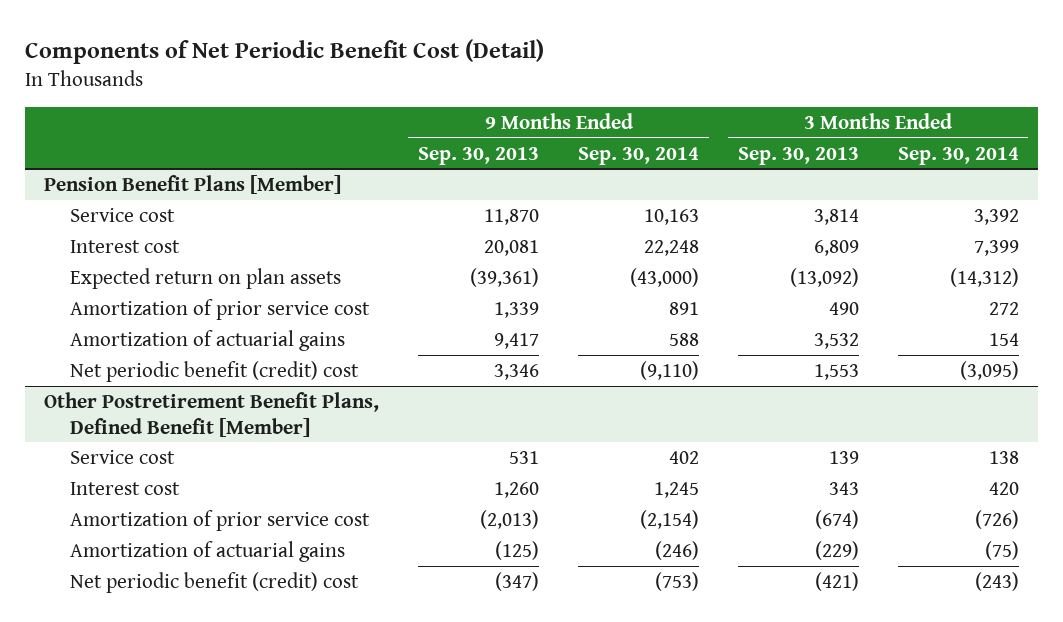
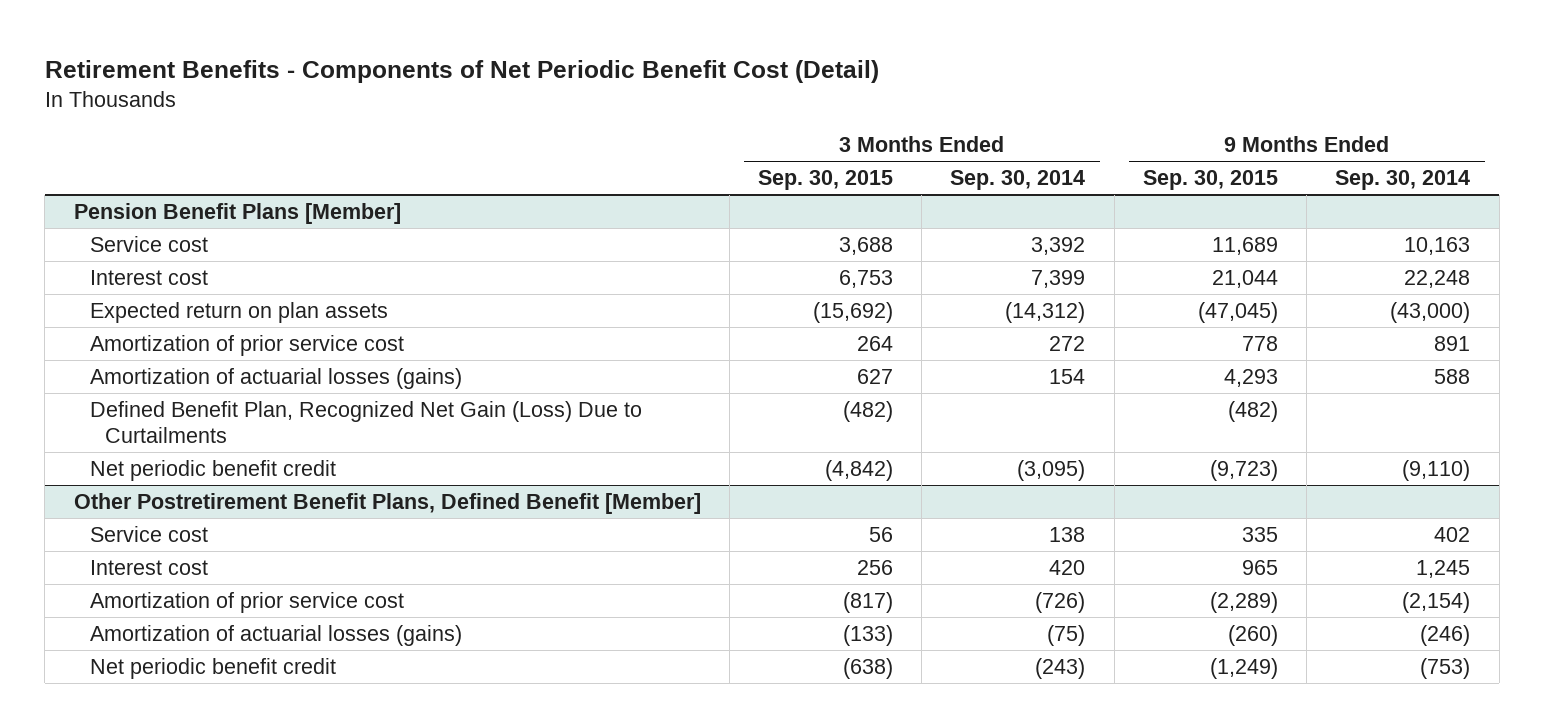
[24,38,544,64] Components of Net Periodic Benefit Cost (Detail) -> [44,60,879,84] Retirement Benefits - Components of Net Periodic Benefit Cost (Detail)
[418,146,540,165] Sep. 30, 2013 -> none
[737,146,859,165] Sep. 30, 2013 -> none
none -> [758,170,894,191] Sep. 30, 2015
none -> [1142,170,1278,191] Sep. 30, 2015
[69,329,345,351] Amortization of actuarial gains -> [89,367,462,389] Amortization of actuarial losses (gains)
none -> [89,400,642,443] Defined Benefit Plan, Recognized Net Gain (Loss) Due to Curtailments
[69,360,359,382] Net periodic benefit (credit) cost -> [89,459,336,481] Net periodic benefit credit
[69,540,345,562] Amortization of actuarial gains -> [89,624,462,646] Amortization of actuarial losses (gains)
[69,571,359,593] Net periodic benefit (credit) cost -> [89,657,336,679] Net periodic benefit credit

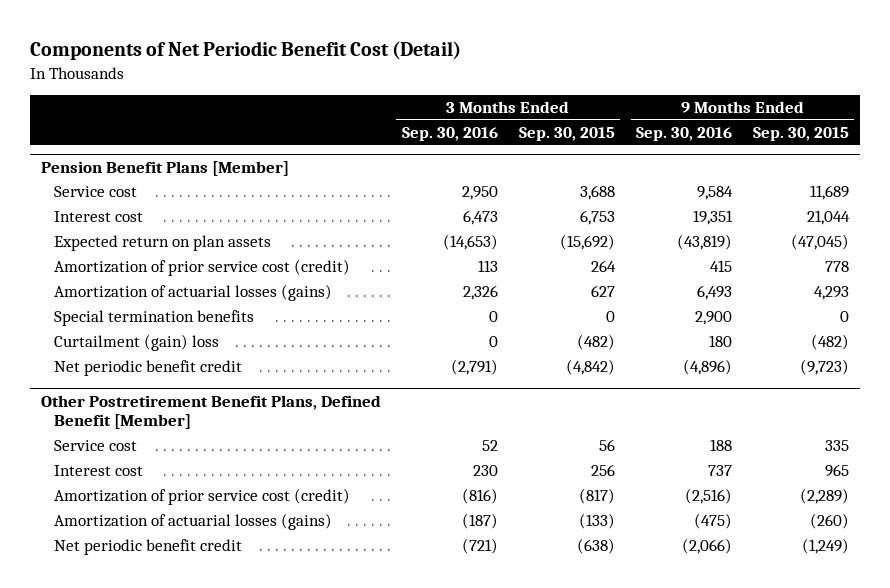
[44,60,879,84] Retirement Benefits - Components of Net Periodic Benefit Cost (Detail) -> [30,41,462,61] Components of Net Periodic Benefit Cost (Detail)
[950,170,1086,191] Sep. 30, 2014 -> none
[1335,170,1471,191] Sep. 30, 2014 -> none
none -> [401,126,498,141] Sep. 30, 2016
none -> [635,126,732,141] Sep. 30, 2016
[89,334,404,356] Amortization of prior service cost -> [54,258,351,276] Amortization of prior service cost (credit)
none -> [54,309,255,326] Special termination benefits
[89,400,642,443] Defined Benefit Plan, Recognized Net Gain (Loss) Due to Curtailments -> [54,333,220,351] Curtailment (gain) loss
[89,591,404,613] Amortization of prior service cost -> [54,487,351,505] Amortization of prior service cost (credit)

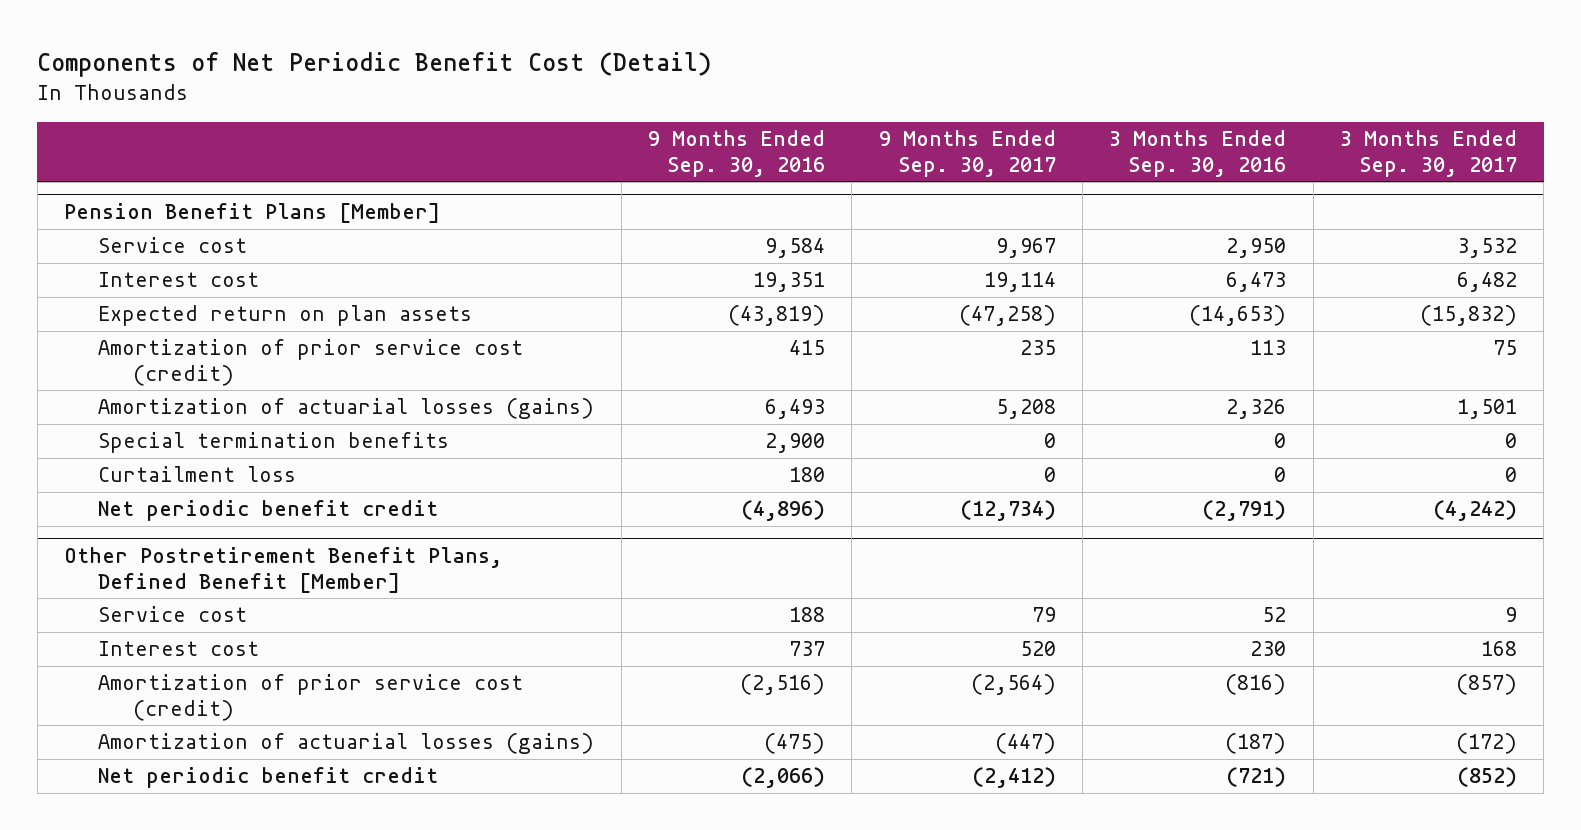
[518,126,615,141] Sep. 30, 2015 -> none
[753,126,850,141] Sep. 30, 2015 -> none
none -> [878,130,1056,177] 9 Months Ended Sep. 30, 2017
none -> [1340,130,1518,177] 3 Months Ended Sep. 30, 2017
[54,333,220,351] Curtailment (gain) loss -> [98,466,297,483] Curtailment loss

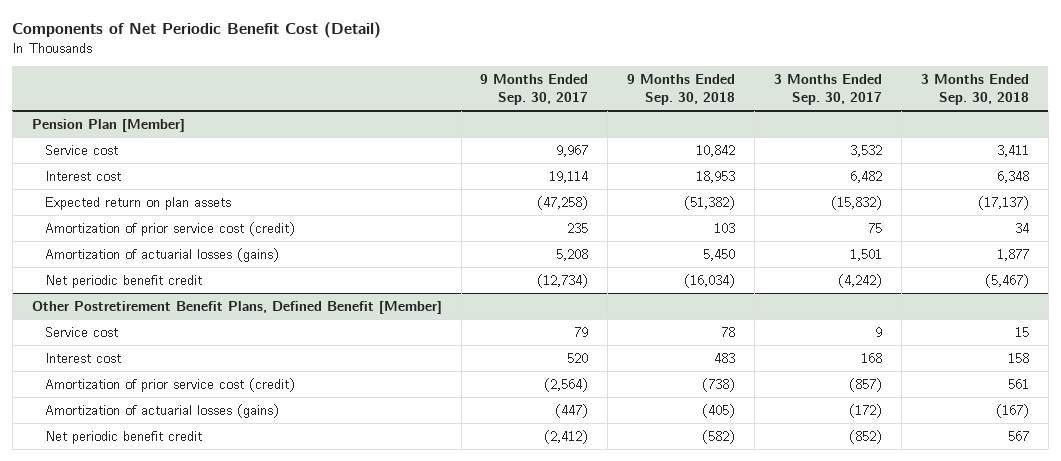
[648,130,826,177] 9 Months Ended Sep. 30, 2016 -> none
[1109,130,1287,177] 3 Months Ended Sep. 30, 2016 -> none
none -> [627,74,736,105] 9 Months Ended Sep. 30, 2018
none -> [920,74,1029,105] 3 Months Ended Sep. 30, 2018
[64,203,441,224] Pension Benefit Plans [Member] -> [31,118,185,132] Pension Plan [Member]
[98,432,450,454] Special termination benefits -> none
[98,466,297,483] Curtailment loss -> none

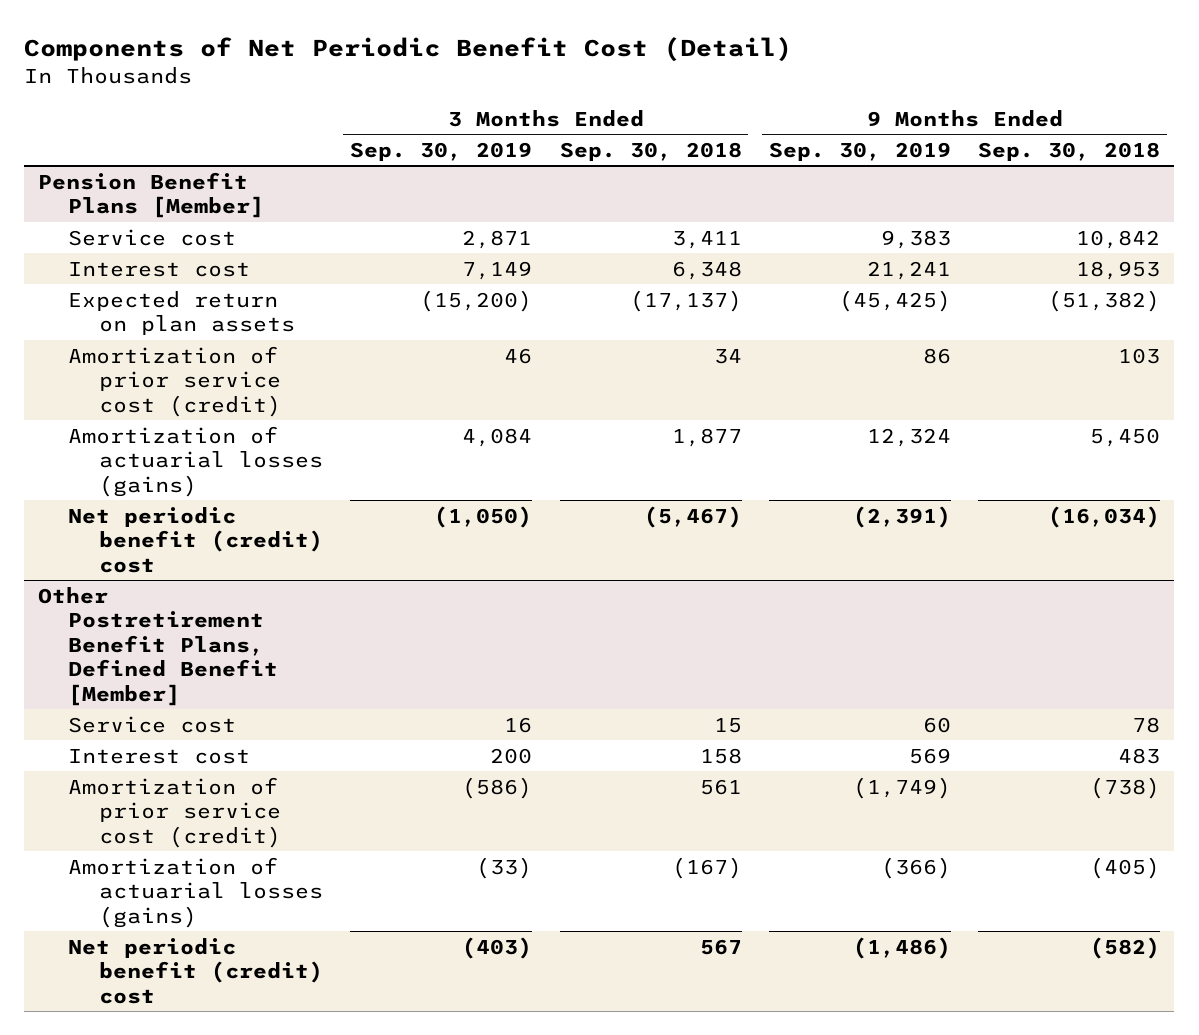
[480,74,589,105] 9 Months Ended Sep. 30, 2017 -> none
[774,74,883,105] 3 Months Ended Sep. 30, 2017 -> none
none -> [350,141,533,161] Sep. 30, 2019
none -> [768,141,951,161] Sep. 30, 2019
[31,118,185,132] Pension Plan [Member] -> [38,171,265,219] Pension Benefit Plans [Member]
[44,274,202,288] Net periodic benefit credit -> [68,506,323,573] Net periodic benefit (credit) cost
[44,430,202,444] Net periodic benefit credit -> [68,937,323,1004] Net periodic benefit (credit) cost

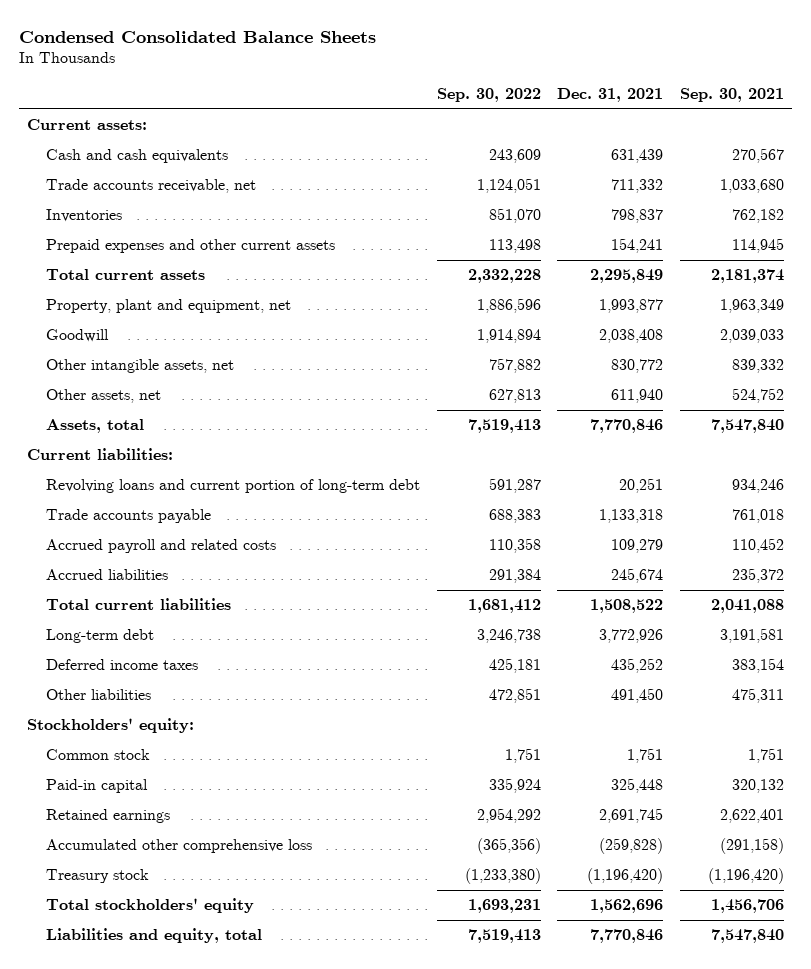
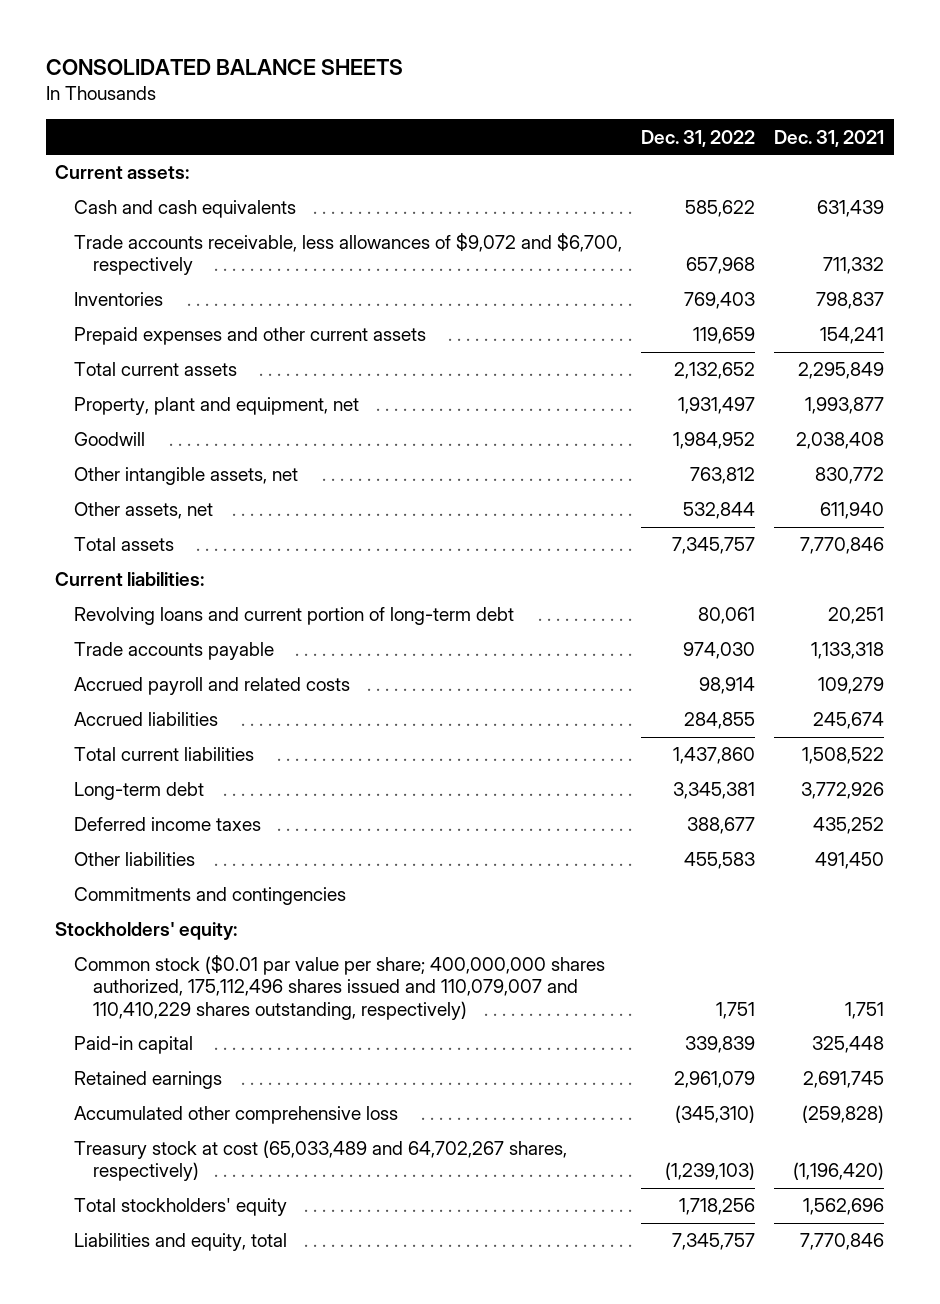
[18,30,376,43] Condensed Consolidated Balance Sheets -> [45,58,403,75] CONSOLIDATED BALANCE SHEETS
[436,88,541,103] Sep. 30, 2022 -> none
[679,88,784,103] Sep. 30, 2021 -> none
none -> [641,129,756,147] Dec. 31, 2022
[46,179,257,194] Trade accounts receivable, net -> [74,233,623,276] Trade accounts receivable, less allowances of $9,072 and $6,700, respectively
[46,419,145,434] Assets, total -> [74,537,175,552] Total assets
none -> [74,887,347,906] Commitments and contingencies
[46,749,151,761] Common stock -> [74,955,606,1020] Common stock ($0.01 par value per share; 400,000,000 shares authorized, 175,112,496 shares issued and 110,079,007 and 110,410,229 shares outstanding, respectively)
[46,869,150,884] Treasury stock -> [74,1140,568,1182] Treasury stock at cost (65,033,489 and 64,702,267 shares, respectively)

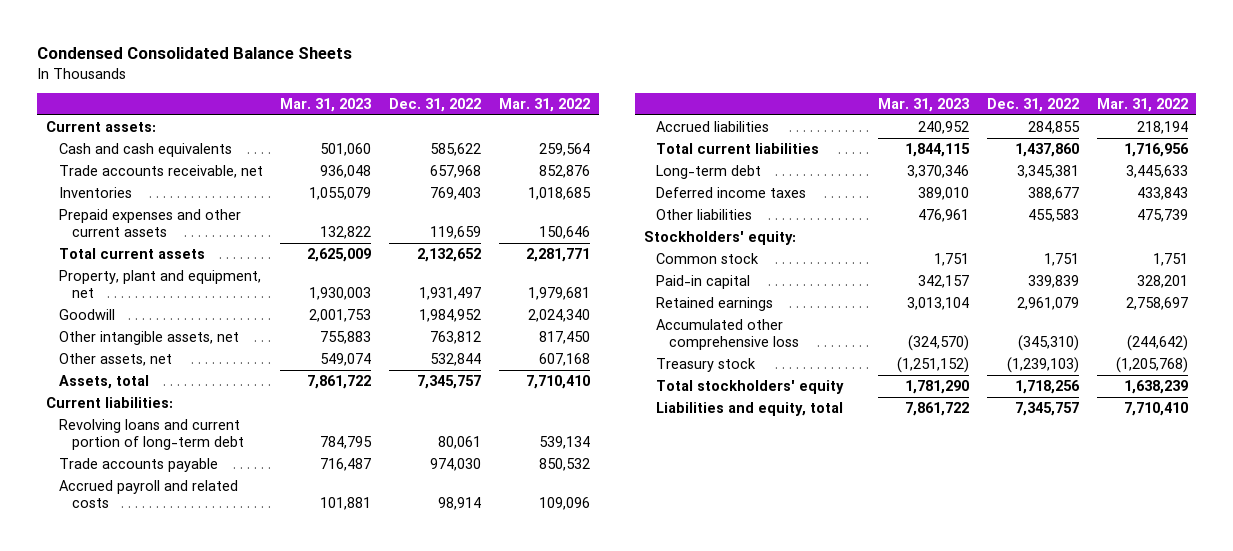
[45,58,403,75] CONSOLIDATED BALANCE SHEETS -> [36,47,352,60] Condensed Consolidated Balance Sheets
[774,129,885,147] Dec. 31, 2021 -> none
none -> [280,97,372,112] Mar. 31, 2023
none -> [498,97,590,112] Mar. 31, 2022
[74,233,623,276] Trade accounts receivable, less allowances of $9,072 and $6,700, respectively -> [58,164,263,178] Trade accounts receivable, net
[74,537,175,552] Total assets -> [58,374,149,389] Assets, total
[74,887,347,906] Commitments and contingencies -> none
[74,955,606,1020] Common stock ($0.01 par value per share; 400,000,000 shares authorized, 175,112,496 shares issued and 110,079,007 and 110,410,229 shares outstanding, respectively) -> [656,252,760,264] Common stock
[74,1140,568,1182] Treasury stock at cost (65,033,489 and 64,702,267 shares, respectively) -> [656,357,757,372] Treasury stock

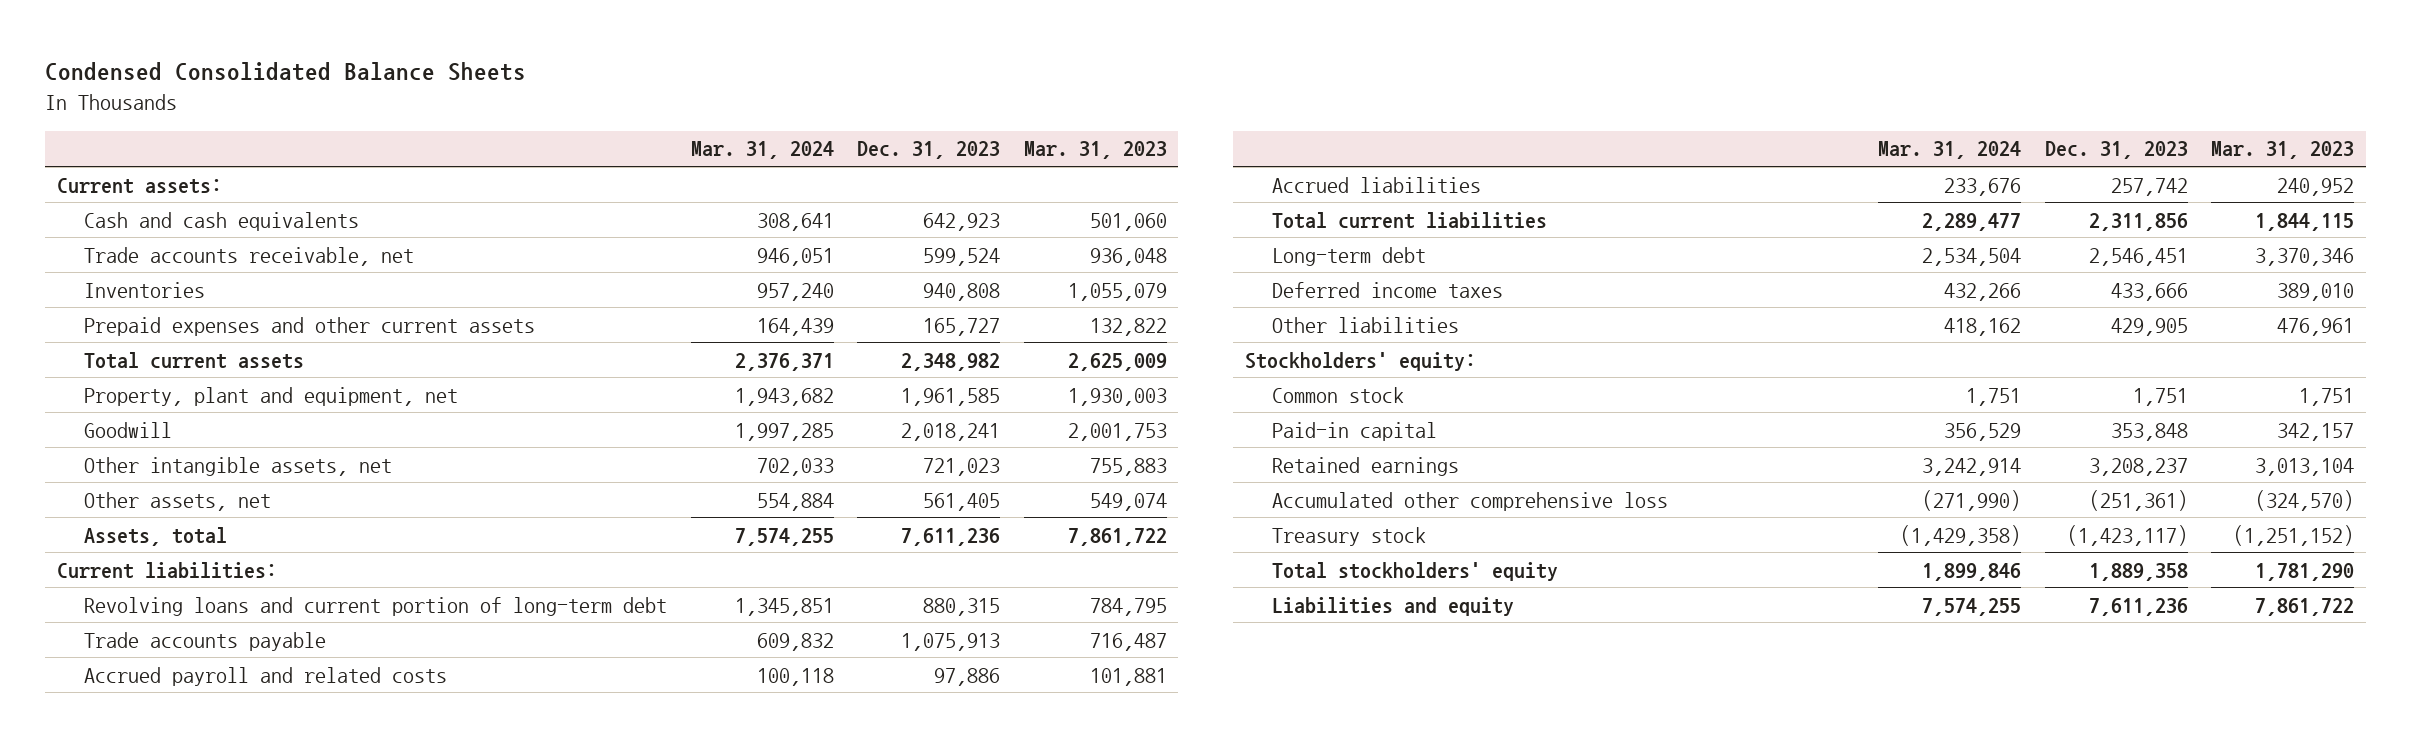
[389,97,482,112] Dec. 31, 2022 -> none
[498,97,590,112] Mar. 31, 2022 -> none
none -> [690,141,834,160] Mar. 31, 2024
none -> [857,141,1001,160] Dec. 31, 2023
[656,401,844,416] Liabilities and equity, total -> [1271,596,1514,616] Liabilities and equity

